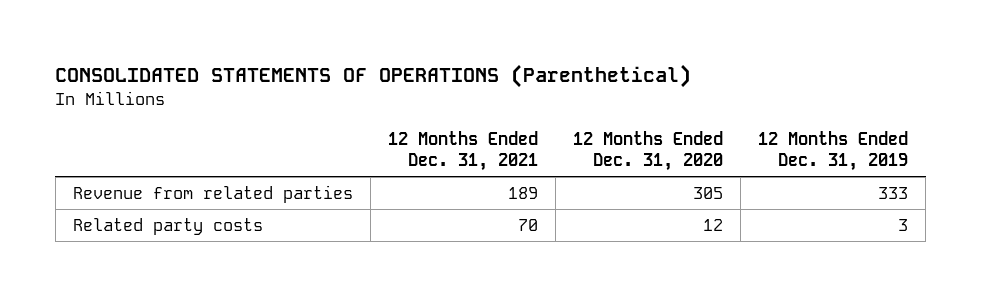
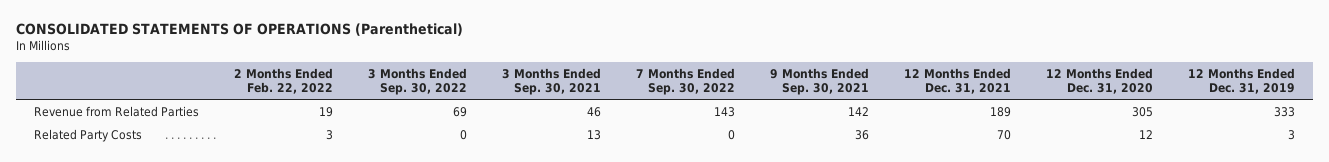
none -> [233,67,333,95] 2 Months Ended Feb. 22, 2022
none -> [367,67,467,96] 3 Months Ended Sep. 30, 2022
none -> [501,67,601,96] 3 Months Ended Sep. 30, 2021
none -> [635,67,735,96] 7 Months Ended Sep. 30, 2022
none -> [769,67,869,96] 9 Months Ended Sep. 30, 2021
[73,184,354,203] Revenue from related parties -> [33,105,199,117] Revenue from Related Parties
[73,217,264,235] Related party costs -> [33,128,142,142] Related Party Costs

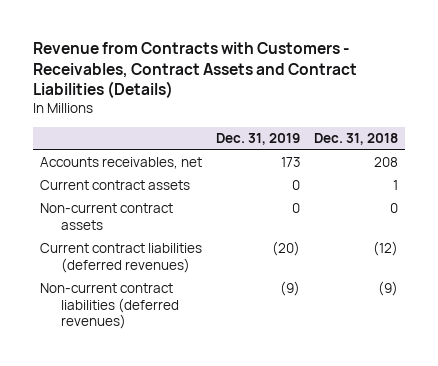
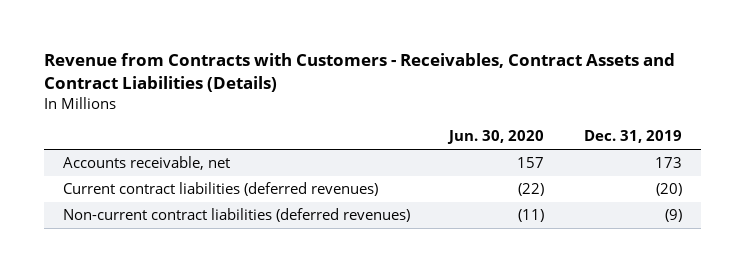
[314,133,399,146] Dec. 31, 2018 -> none
none -> [447,130,545,145] Jun. 30, 2020
[40,180,191,191] Current contract assets -> none
[40,203,174,230] Non-current contract assets -> none
[40,157,203,170] Accounts receivables, net -> [63,156,231,171] Accounts receivable, net

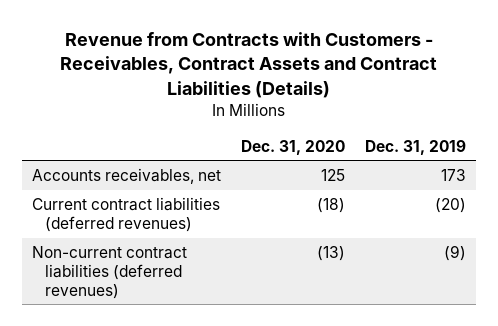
[447,130,545,145] Jun. 30, 2020 -> none
none -> [240,139,345,155] Dec. 31, 2020
[63,156,231,171] Accounts receivable, net -> [31,168,221,185] Accounts receivables, net

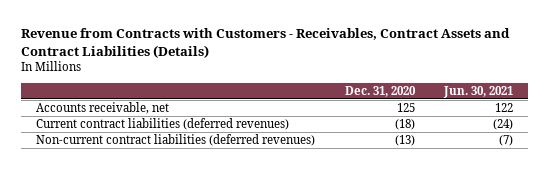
[365,139,467,155] Dec. 31, 2019 -> none
none -> [443,85,514,98] Jun. 30, 2021
[31,168,221,185] Accounts receivables, net -> [35,102,169,115] Accounts receivable, net

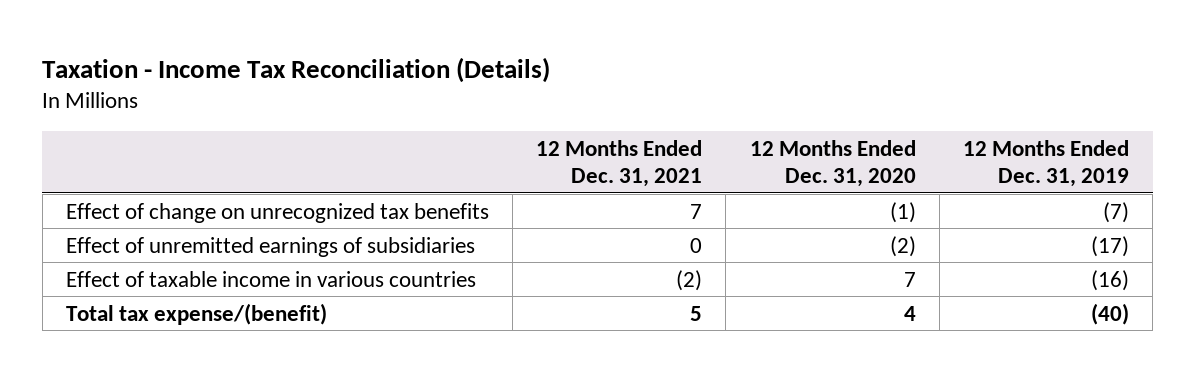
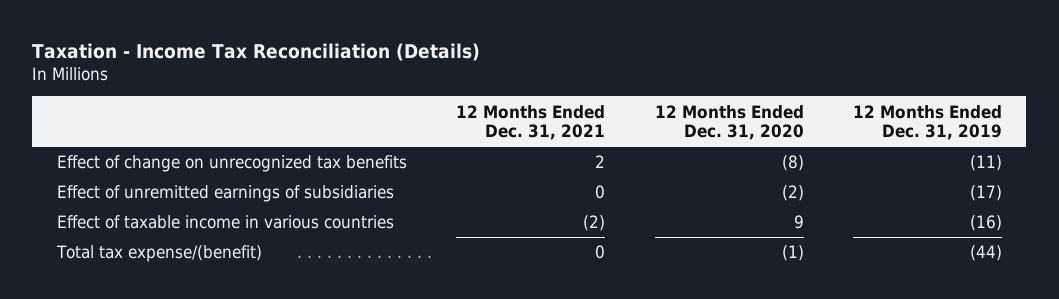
[690,203,703,219] 7 -> [595,155,606,169] 2
[889,201,916,223] (1) -> [781,155,804,172] (8)
[1102,201,1129,223] (7) -> [969,155,1002,172] (11)
[903,271,916,287] 7 -> [793,215,804,230] 9
[690,305,703,321] 5 -> [595,245,606,260] 0
[903,305,916,321] 4 -> [781,245,804,262] (1)
[1090,302,1129,325] (40) -> [969,245,1002,262] (44)

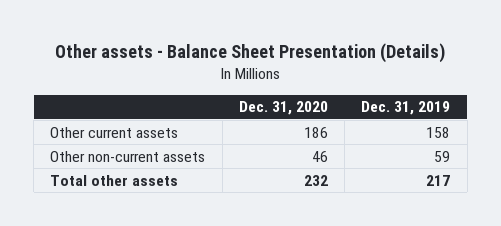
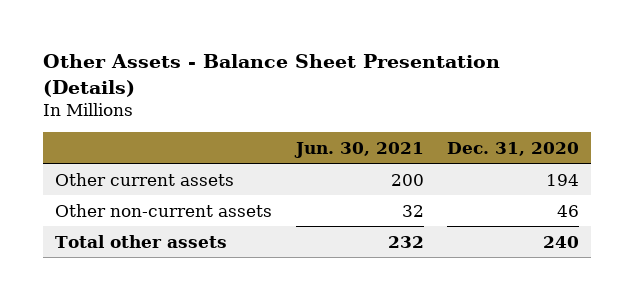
[55,42,446,63] Other assets - Balance Sheet Presentation (Details) -> [42,54,500,97] Other Assets - Balance Sheet Presentation (Details)
[361,101,451,116] Dec. 31, 2019 -> none
none -> [293,141,424,158] Jun. 30, 2021
[303,126,328,138] 186 -> [546,173,580,186] 194
[303,174,328,186] 232 -> [543,235,580,248] 240

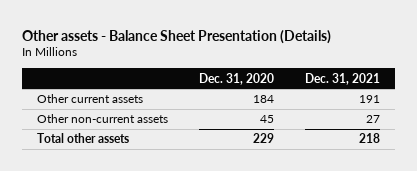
[42,54,500,97] Other Assets - Balance Sheet Presentation (Details) -> [22,29,332,44] Other assets - Balance Sheet Presentation (Details)
[293,141,424,158] Jun. 30, 2021 -> none
none -> [304,72,380,85] Dec. 31, 2021
[546,173,580,186] 194 -> [253,95,275,104] 184
[557,204,580,217] 46 -> [260,115,275,124] 45
[543,235,580,248] 240 -> [253,133,275,144] 229

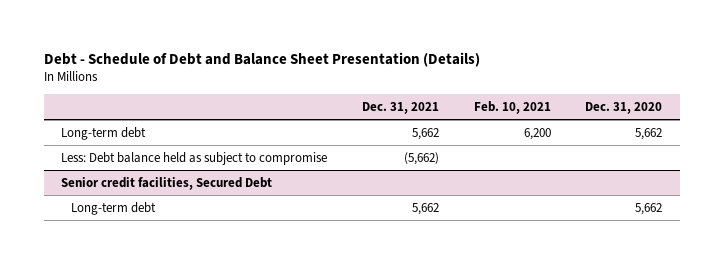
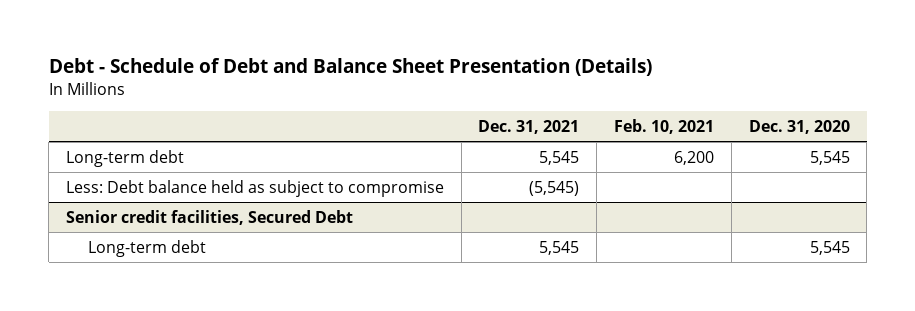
[411,127,439,140] 5,662 -> [539,150,580,165] 5,545
[635,127,663,140] 5,662 -> [809,150,850,165] 5,545
[403,151,439,165] (5,662) -> [529,180,580,196] (5,545)
[411,202,439,215] 5,662 -> [539,240,580,255] 5,545
[635,202,663,215] 5,662 -> [809,240,850,255] 5,545

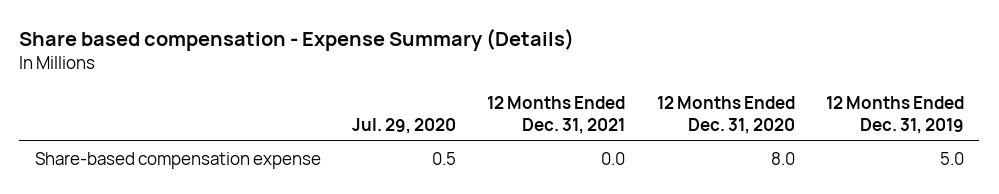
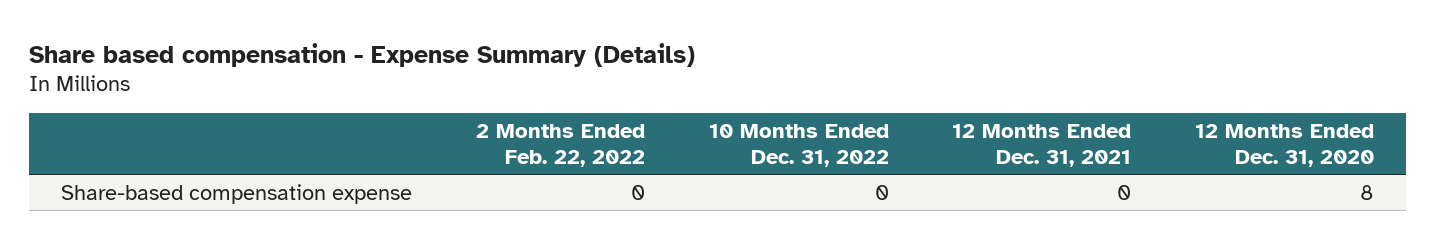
[351,117,456,134] Jul. 29, 2020 -> none
[825,95,964,134] 12 Months Ended Dec. 31, 2019 -> none
none -> [475,123,645,167] 2 Months Ended Feb. 22, 2022
none -> [708,123,889,167] 10 Months Ended Dec. 31, 2022
[601,151,626,165] 0.0 -> [1117,184,1132,200] 0
[770,151,795,165] 8.0 -> [1359,184,1374,200] 8

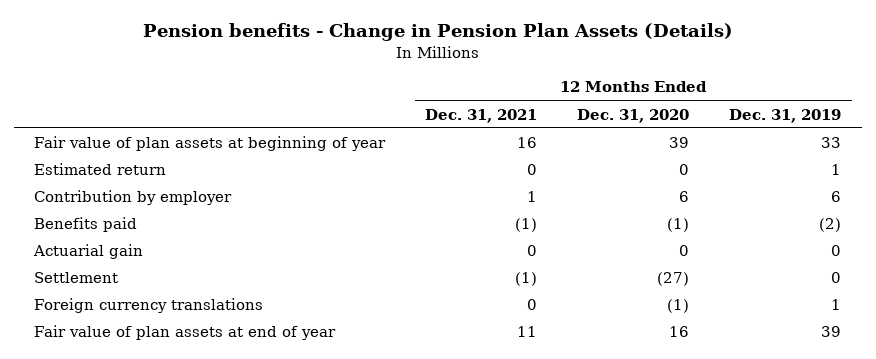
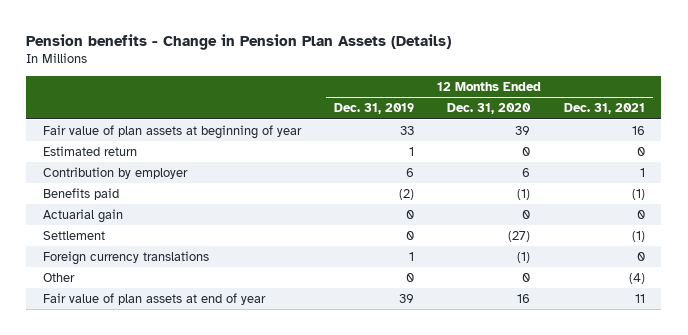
none -> [42,272,75,282] Other

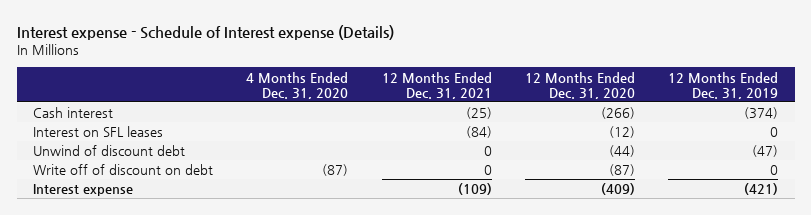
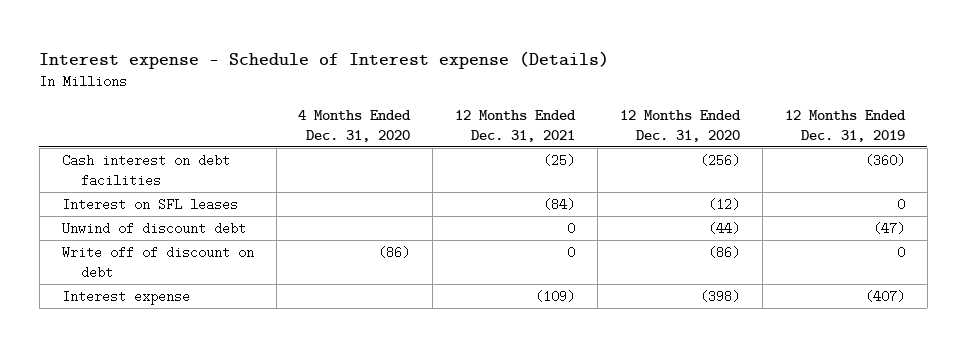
[33,107,114,119] Cash interest -> [61,154,230,187] Cash interest on debt facilities
[600,107,635,120] (266) -> [699,154,740,168] (256)
[744,107,779,120] (374) -> [864,154,905,168] (360)
[322,164,349,177] (87) -> [378,246,411,260] (86)
[608,164,635,177] (87) -> [707,246,740,260] (86)
[600,183,635,196] (409) -> [699,290,740,304] (398)
[744,183,779,196] (421) -> [864,290,905,304] (407)

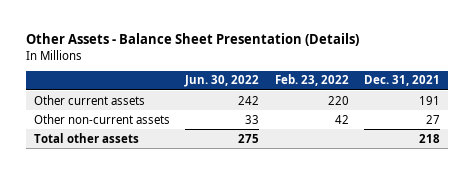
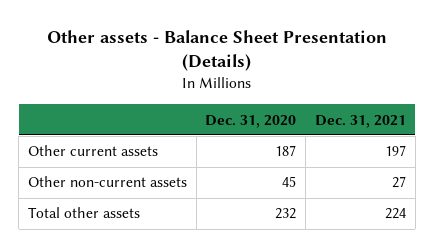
[26,33,360,47] Other Assets - Balance Sheet Presentation (Details) -> [46,30,387,72] Other assets - Balance Sheet Presentation (Details)
[184,75,260,88] Jun. 30, 2022 -> none
[274,74,349,87] Feb. 23, 2022 -> none
none -> [205,114,297,128] Dec. 31, 2020
[419,95,441,105] 191 -> [384,145,406,157] 197
[419,133,441,143] 218 -> [384,208,406,220] 224

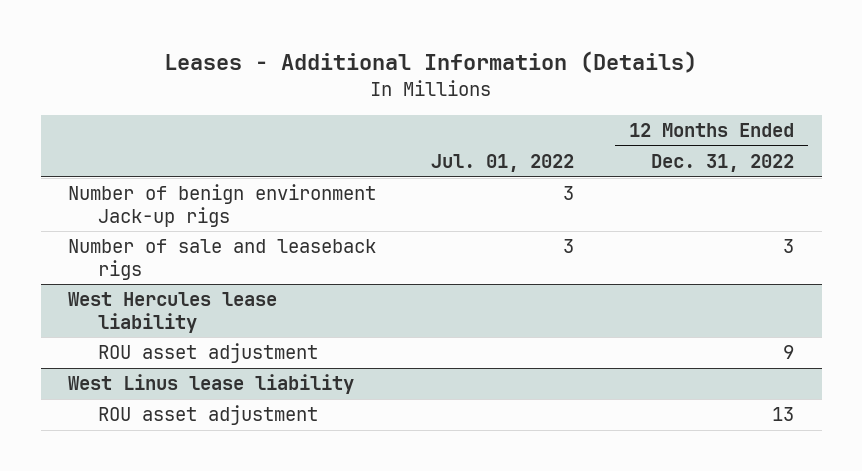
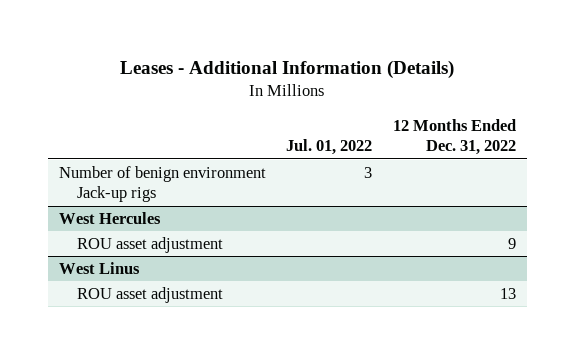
[68,239,377,280] Number of sale and leaseback rigs -> none
[68,292,278,333] West Hercules lease liability -> [58,212,161,225] West Hercules
[68,374,355,395] West Linus lease liability -> [58,262,140,275] West Linus

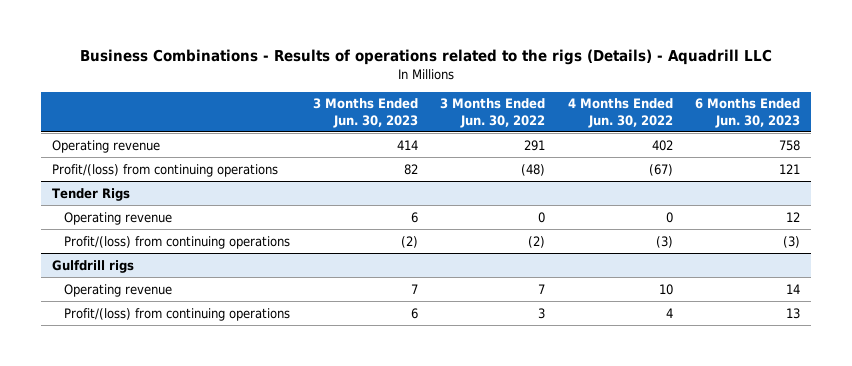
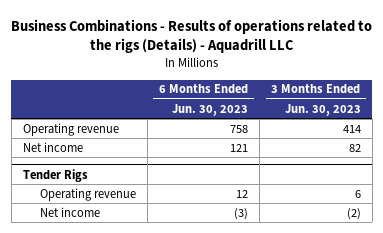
[440,98,546,128] 3 Months Ended Jun. 30, 2022 -> none
[567,98,673,128] 4 Months Ended Jun. 30, 2022 -> none
[52,163,279,177] Profit/(loss) from continuing operations -> [22,141,83,152] Net income
[52,259,135,273] Gulfdrill rigs -> none
[64,283,173,297] Operating revenue -> none
[64,307,291,321] Profit/(loss) from continuing operations -> none
[64,235,291,249] Profit/(loss) from continuing operations -> [39,206,100,217] Net income

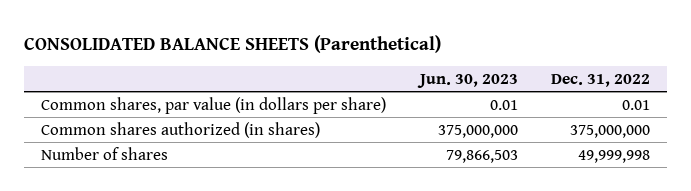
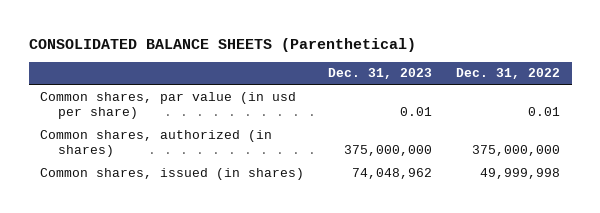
[416,74,518,89] Jun. 30, 2023 -> none
none -> [328,68,433,80] Dec. 31, 2023
[41,96,387,114] Common shares, par value (in dollars per share) -> [40,91,297,119] Common shares, par value (in usd per share)
[41,121,321,138] Common shares authorized (in shares) -> [40,129,273,157] Common shares, authorized (in shares)
[41,146,169,160] Number of shares -> [40,167,305,180] Common shares, issued (in shares)

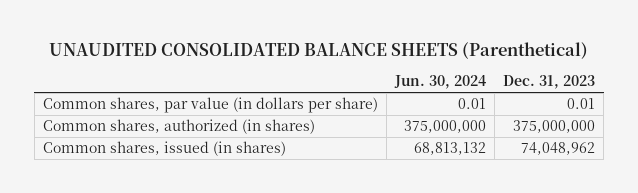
[28,37,416,52] CONSOLIDATED BALANCE SHEETS (Parenthetical) -> [49,42,589,60] UNAUDITED CONSOLIDATED BALANCE SHEETS (Parenthetical)
[455,68,560,80] Dec. 31, 2022 -> none
none -> [394,75,487,90] Jun. 30, 2024
[40,91,297,119] Common shares, par value (in usd per share) -> [42,96,378,113] Common shares, par value (in dollars per share)

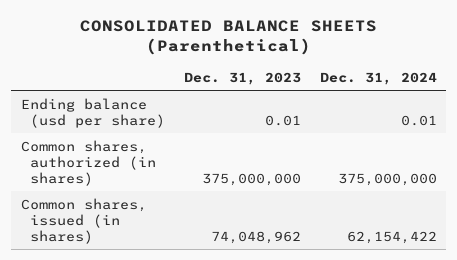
[49,42,589,60] UNAUDITED CONSOLIDATED BALANCE SHEETS (Parenthetical) -> [79,20,377,56] CONSOLIDATED BALANCE SHEETS (Parenthetical)
[394,75,487,90] Jun. 30, 2024 -> none
none -> [319,71,437,85] Dec. 31, 2024
[42,96,378,113] Common shares, par value (in dollars per share) -> [20,97,166,128] Ending balance (usd per share)

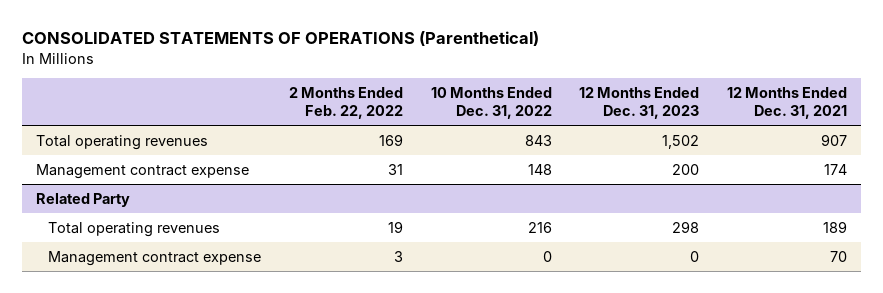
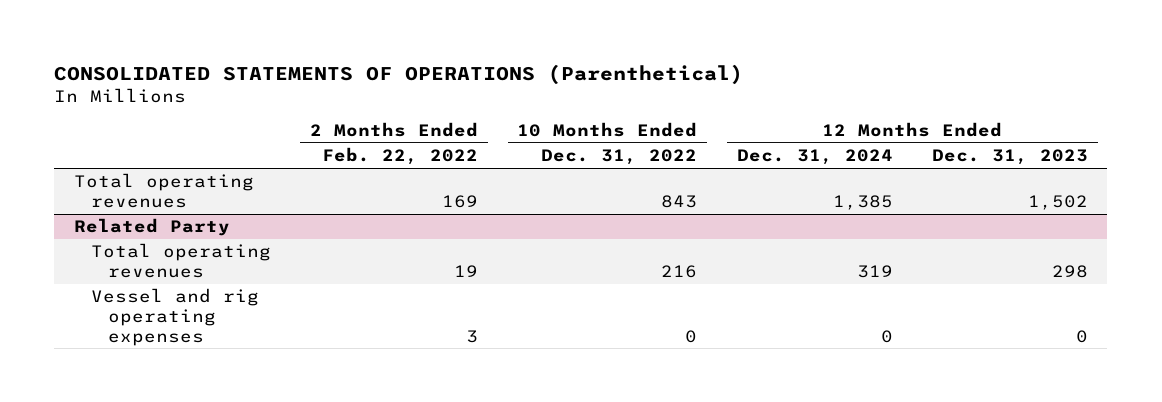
[726,87,847,119] 12 Months Ended Dec. 31, 2021 -> none
none -> [736,149,893,166] Dec. 31, 2024
[35,163,249,179] Management contract expense -> none
[48,250,262,266] Management contract expense -> none
none -> [90,288,259,346] Vessel and rig operating expenses

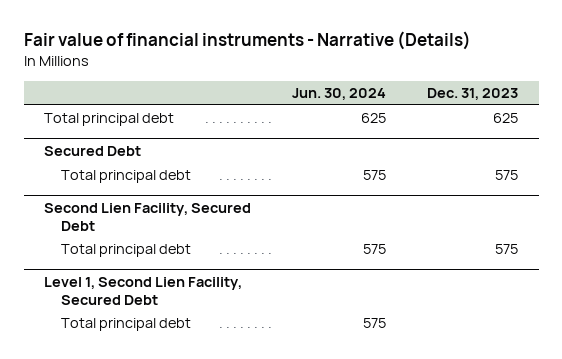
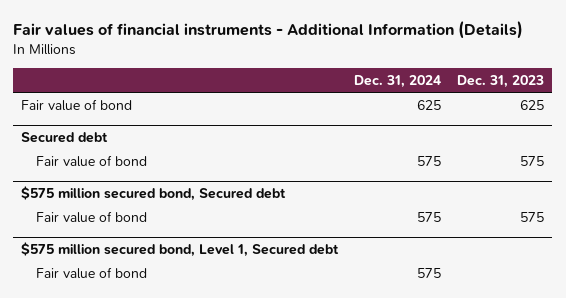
[23,31,471,51] Fair value of financial instruments - Narrative (Details) -> [13,21,524,40] Fair values of financial instruments - Additional Information (Details)
[292,88,387,101] Jun. 30, 2024 -> none
none -> [354,75,442,89] Dec. 31, 2024
[44,203,252,231] Second Lien Facility, Secured Debt -> none
[44,277,243,305] Level 1, Second Lien Facility, Secured Debt -> none
[44,113,175,127] Total principal debt -> [21,98,133,111] Fair value of bond
[44,146,142,157] Secured Debt -> [21,132,109,144] Secured debt
[61,170,192,184] Total principal debt -> [36,154,148,167] Fair value of bond
none -> [21,186,287,202] $575 million secured bond, Secured debt
[61,244,192,258] Total principal debt -> [36,210,148,223] Fair value of bond
none -> [21,242,340,258] $575 million secured bond, Level 1, Secured debt
[61,318,192,332] Total principal debt -> [36,266,148,279] Fair value of bond

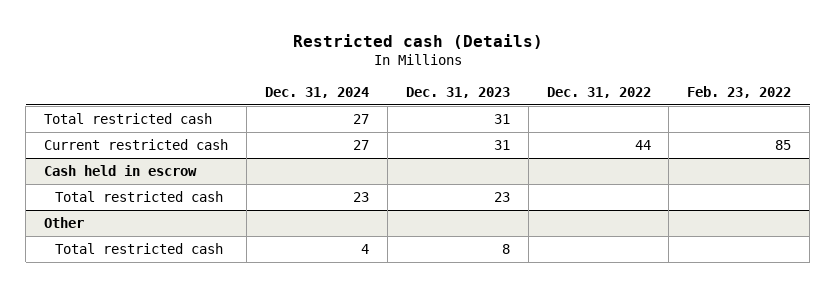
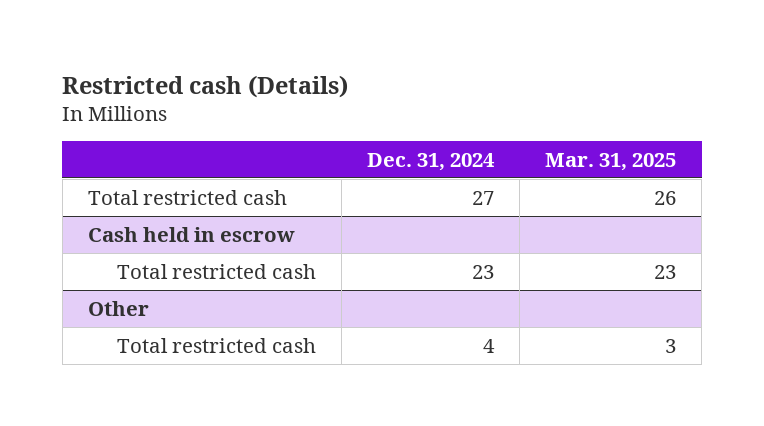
[405,86,510,98] Dec. 31, 2023 -> none
[546,86,651,98] Dec. 31, 2022 -> none
[687,85,792,98] Feb. 23, 2022 -> none
none -> [545,152,677,171] Mar. 31, 2025
[44,138,229,150] Current restricted cash -> none

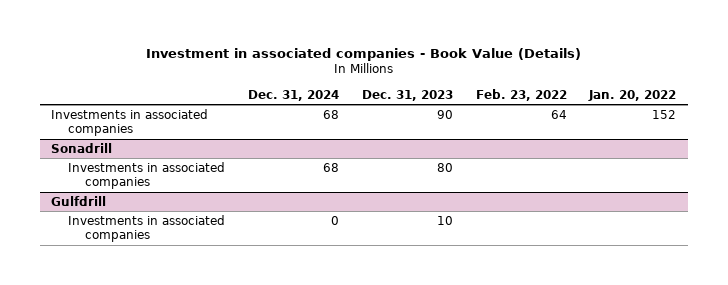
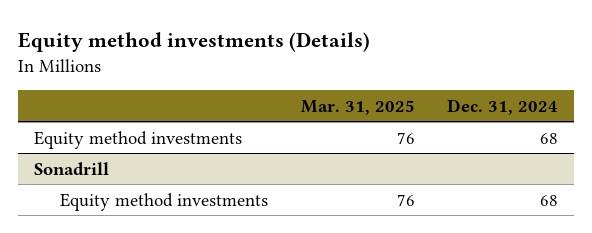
[145,47,581,61] Investment in associated companies - Book Value (Details) -> [18,31,371,52] Equity method investments (Details)
[361,89,453,101] Dec. 31, 2023 -> none
[475,88,567,101] Feb. 23, 2022 -> none
[588,89,677,101] Jan. 20, 2022 -> none
none -> [300,99,415,115] Mar. 31, 2025
[51,108,209,137] Investments in associated companies -> [34,130,243,149] Equity method investments
[51,195,107,206] Gulfdrill -> none
[68,214,226,243] Investments in associated companies -> none
[68,161,226,190] Investments in associated companies -> [60,192,269,211] Equity method investments

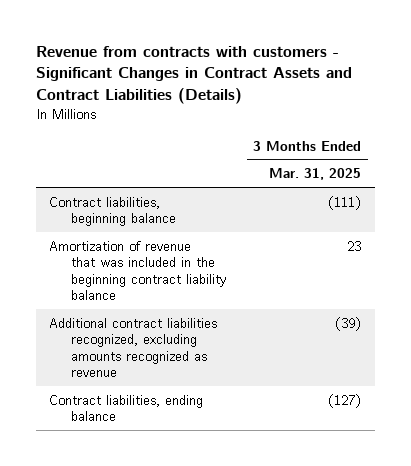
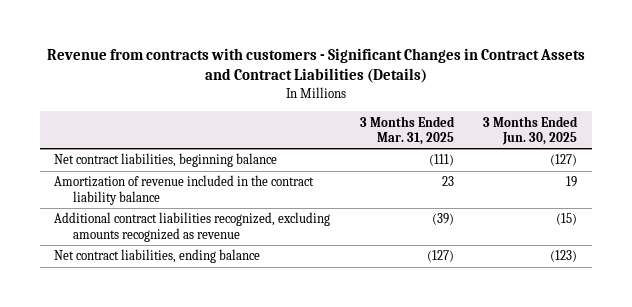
none -> [483,115,579,146] 3 Months Ended Jun. 30, 2025
[49,196,176,227] Contract liabilities, beginning balance -> [54,153,278,168] Net contract liabilities, beginning balance
[49,240,226,301] Amortization of revenue that was included in the beginning contract liability balance -> [54,175,315,205] Amortization of revenue included in the contract liability balance
[49,394,204,422] Contract liabilities, ending balance -> [54,249,261,264] Net contract liabilities, ending balance

